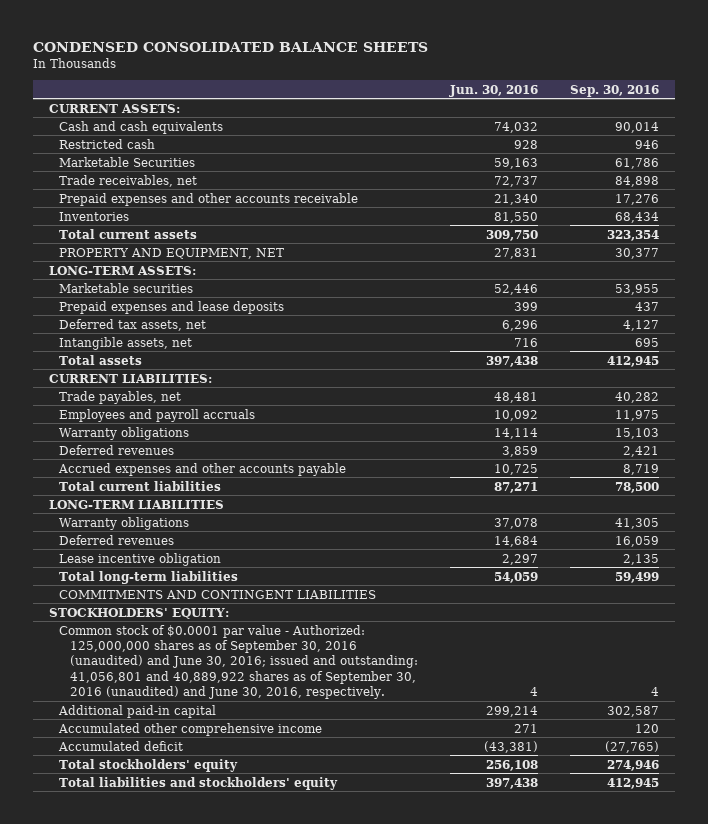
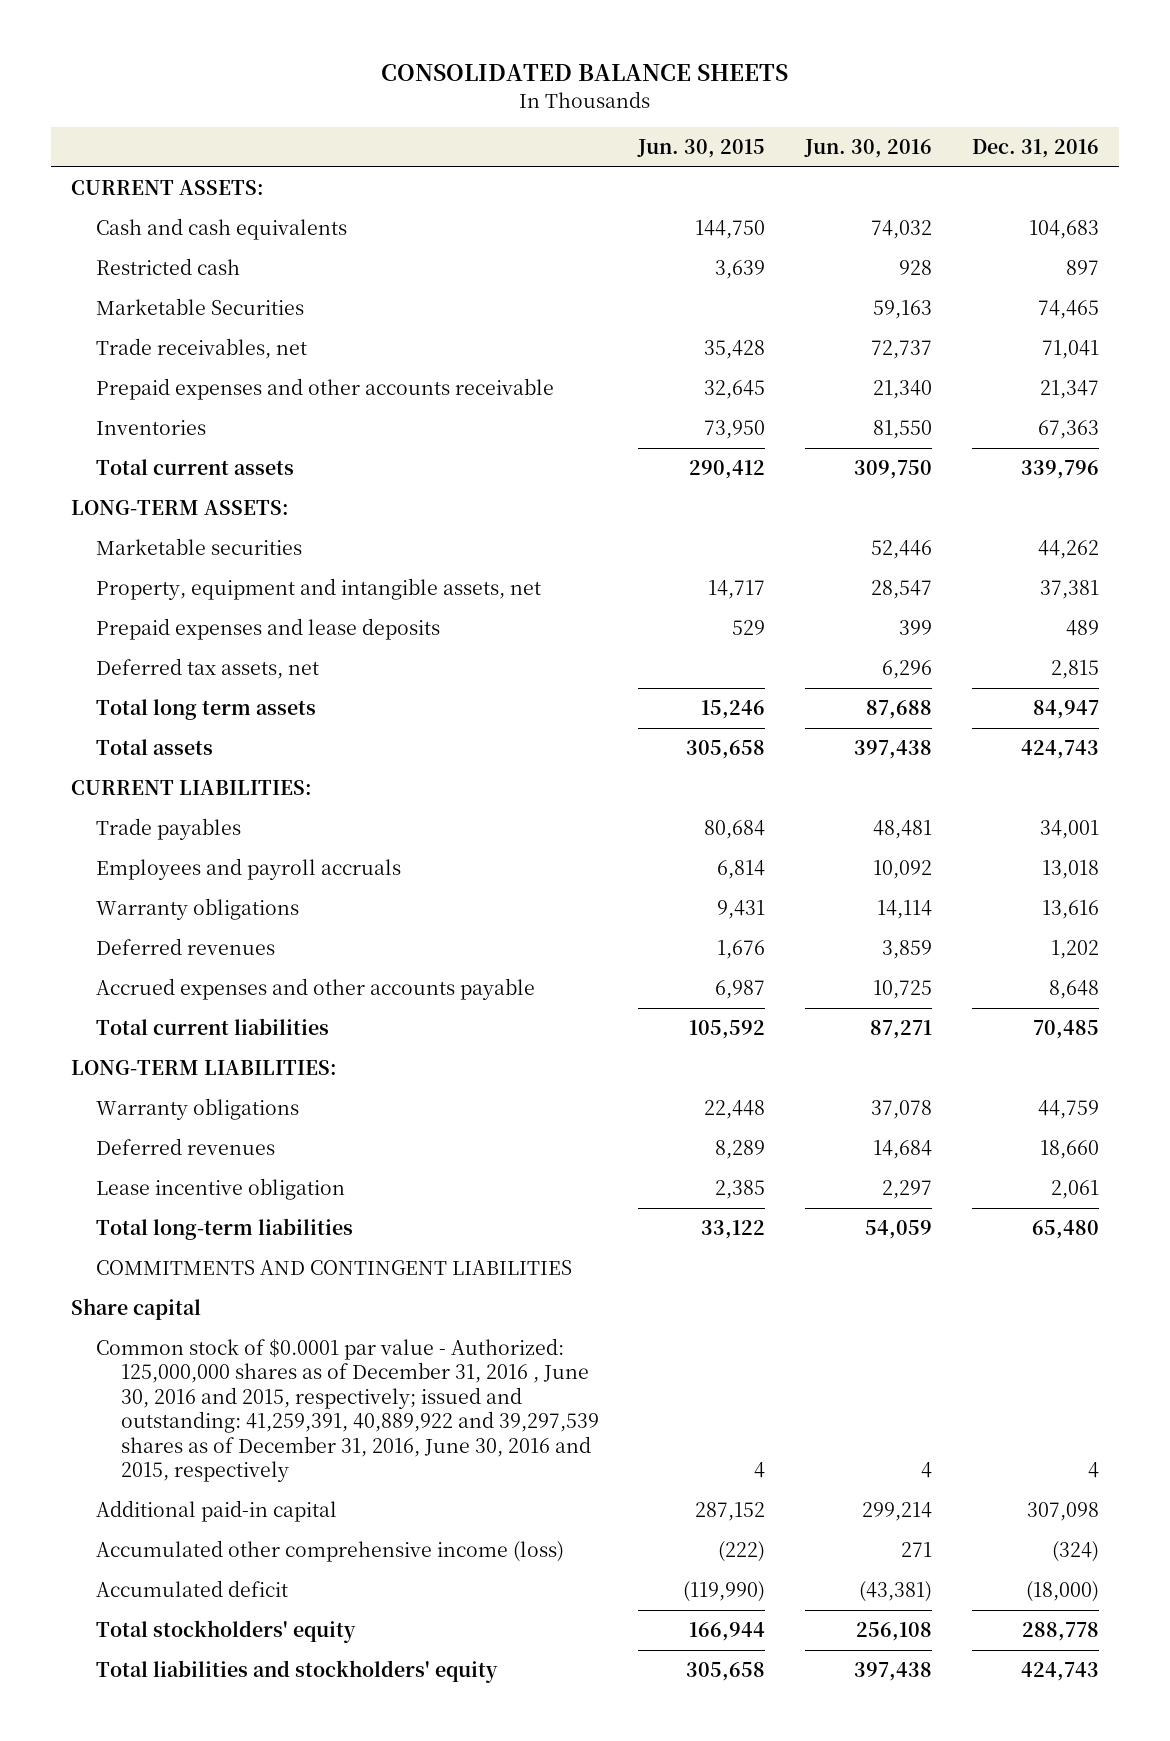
[32,41,428,52] CONDENSED CONSOLIDATED BALANCE SHEETS -> [380,64,788,82] CONSOLIDATED BALANCE SHEETS
[570,84,660,97] Sep. 30, 2016 -> none
none -> [637,139,766,159] Jun. 30, 2015
none -> [972,139,1100,159] Dec. 31, 2016
[59,247,285,259] PROPERTY AND EQUIPMENT, NET -> none
none -> [95,577,541,600] Property, equipment and intangible assets, net
[59,336,193,350] Intangible assets, net -> none
none -> [95,698,316,720] Total long term assets
[59,390,182,404] Trade payables, net -> [95,817,241,840] Trade payables
[48,499,224,509] LONG-TERM LIABILITIES -> [70,1059,337,1075] LONG-TERM LIABILITIES:
[48,607,229,619] STOCKHOLDERS' EQUITY: -> none
none -> [70,1297,201,1320] Share capital
[59,624,418,700] Common stock of $0.0001 par value - Authorized: 125,000,000 shares as of September 30, 2016 (unaudited) and June 30, 2016; issued and outstanding: 41,056,801 and 40,889,922 shares as of September 30, 2016 (unaudited) and June 30, 2016, respectively. -> [95,1337,599,1483] Common stock of $0.0001 par value - Authorized: 125,000,000 shares as of December 31, 2016 , June 30, 2016 and 2015, respectively; issued and outstanding: 41,259,391, 40,889,922 and 39,297,539 shares as of December 31, 2016, June 30, 2016 and 2015, respectively
[58,722,323,736] Accumulated other comprehensive income -> [95,1539,564,1562] Accumulated other comprehensive income (loss)

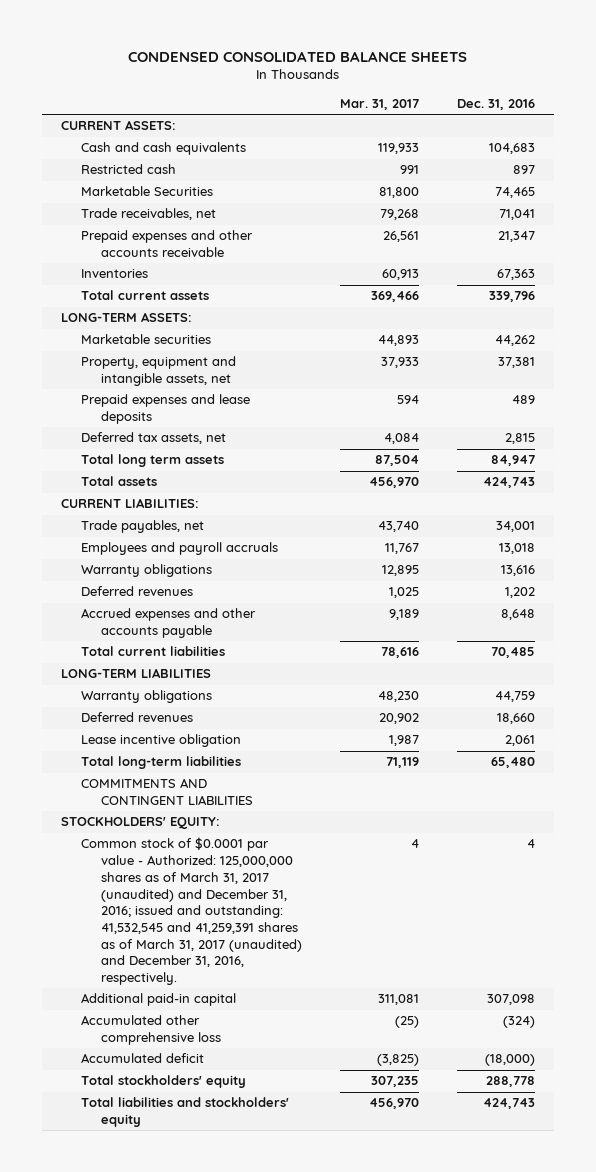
[380,64,788,82] CONSOLIDATED BALANCE SHEETS -> [127,50,467,62] CONDENSED CONSOLIDATED BALANCE SHEETS
[637,139,766,159] Jun. 30, 2015 -> none
[804,139,933,159] Jun. 30, 2016 -> none
none -> [340,98,420,110] Mar. 31, 2017
[95,817,241,840] Trade payables -> [80,520,204,534] Trade payables, net
[70,1059,337,1075] LONG-TERM LIABILITIES: -> [60,668,211,679] LONG-TERM LIABILITIES
[70,1297,201,1320] Share capital -> none
none -> [60,817,220,830] STOCKHOLDERS' EQUITY:
[95,1337,599,1483] Common stock of $0.0001 par value - Authorized: 125,000,000 shares as of December 31, 2016 , June 30, 2016 and 2015, respectively; issued and outstanding: 41,259,391, 40,889,922 and 39,297,539 shares as of December 31, 2016, June 30, 2016 and 2015, respectively -> [80,837,303,986] Common stock of $0.0001 par value - Authorized: 125,000,000 shares as of March 31, 2017 (unaudited) and December 31, 2016; issued and outstanding: 41,532,545 and 41,259,391 shares as of March 31, 2017 (unaudited) and December 31, 2016, respectively.
[95,1539,564,1562] Accumulated other comprehensive income (loss) -> [80,1015,222,1046] Accumulated other comprehensive loss

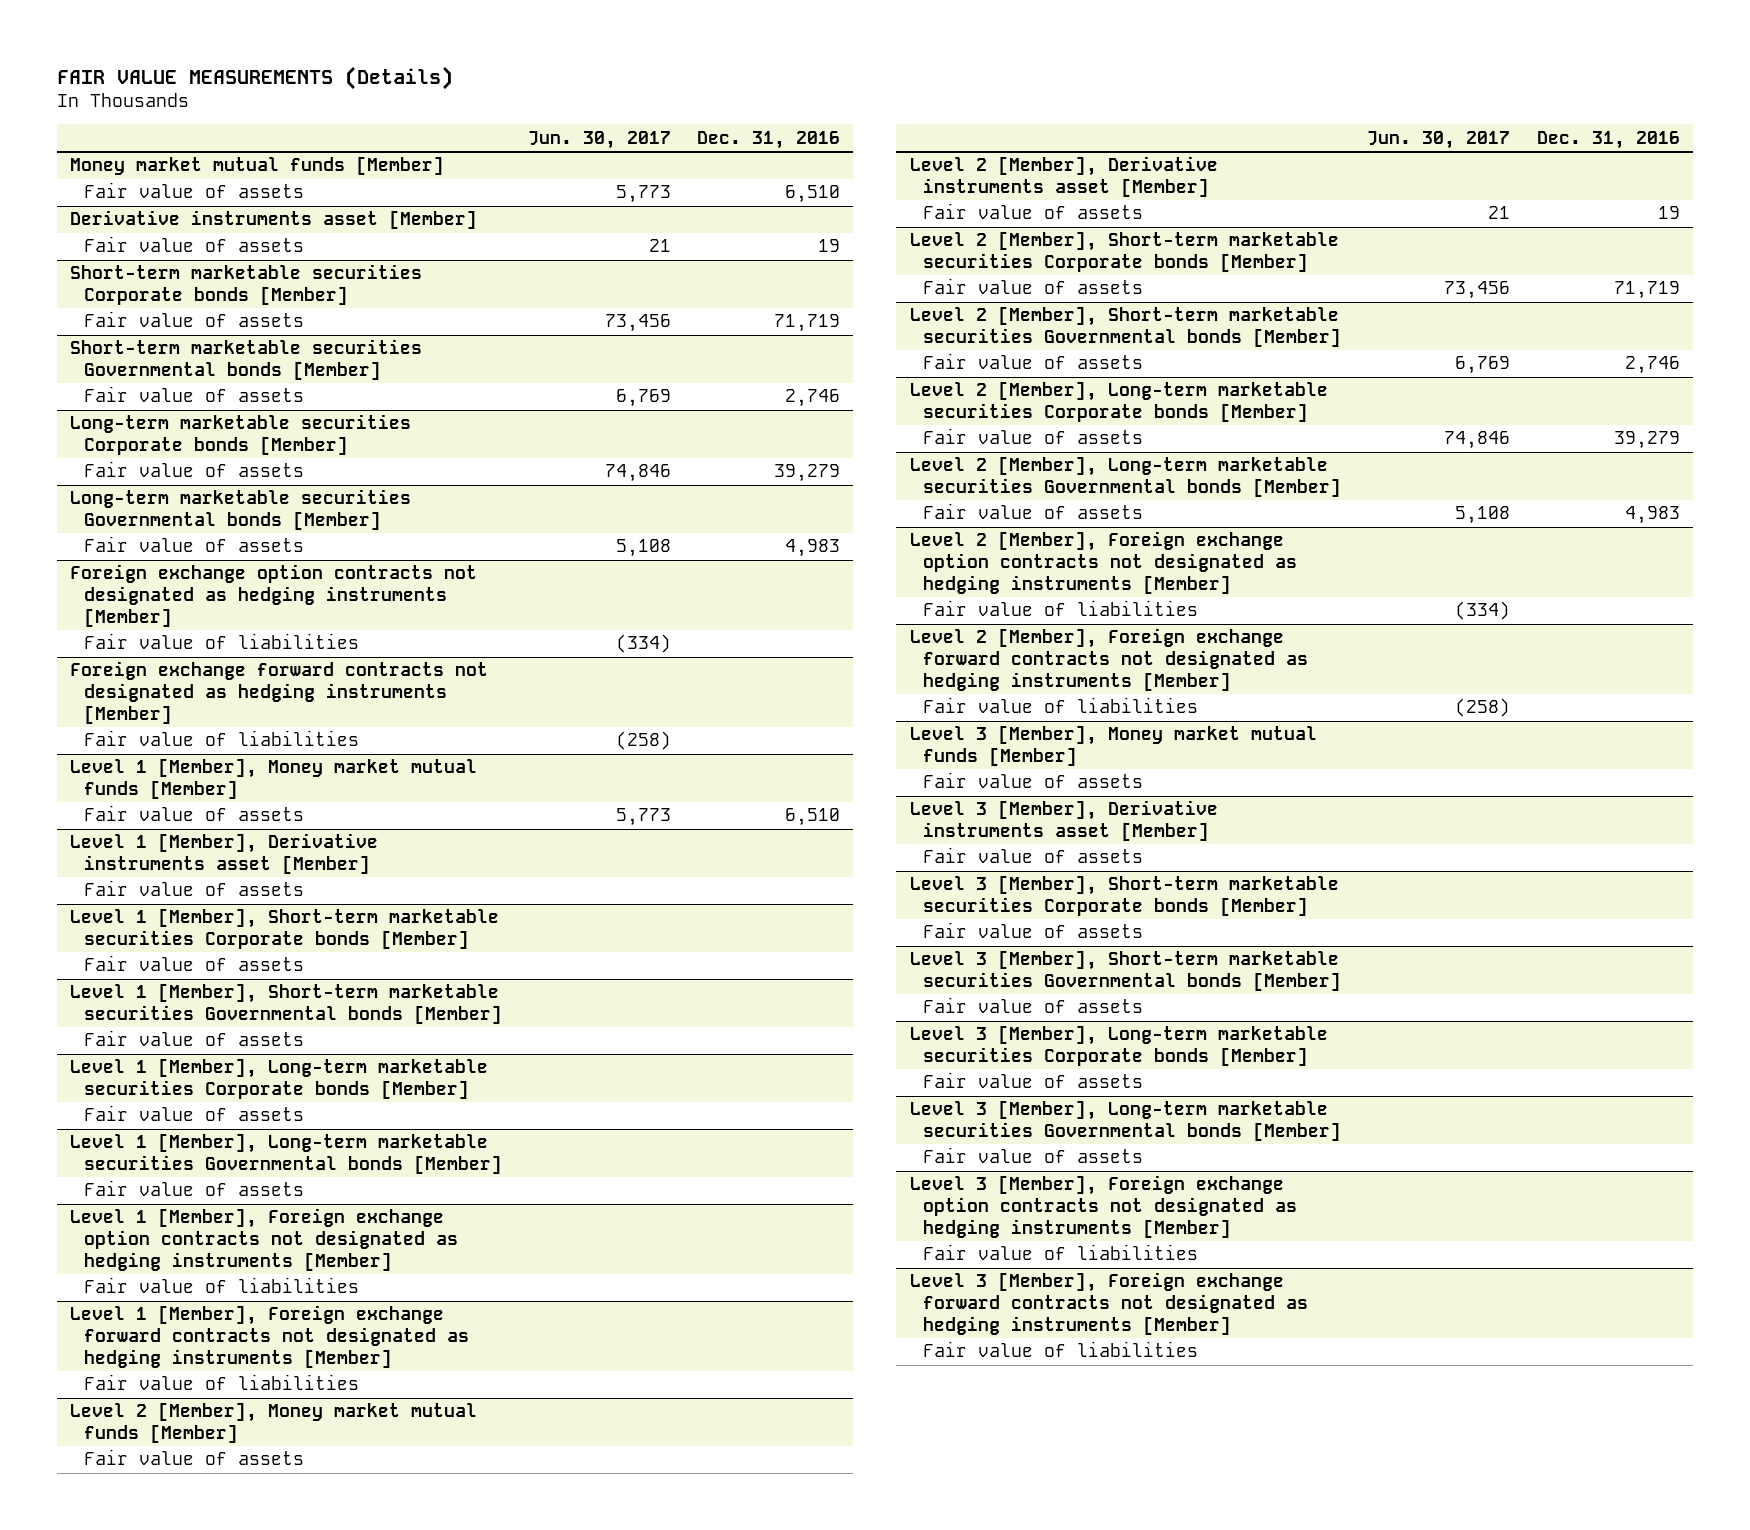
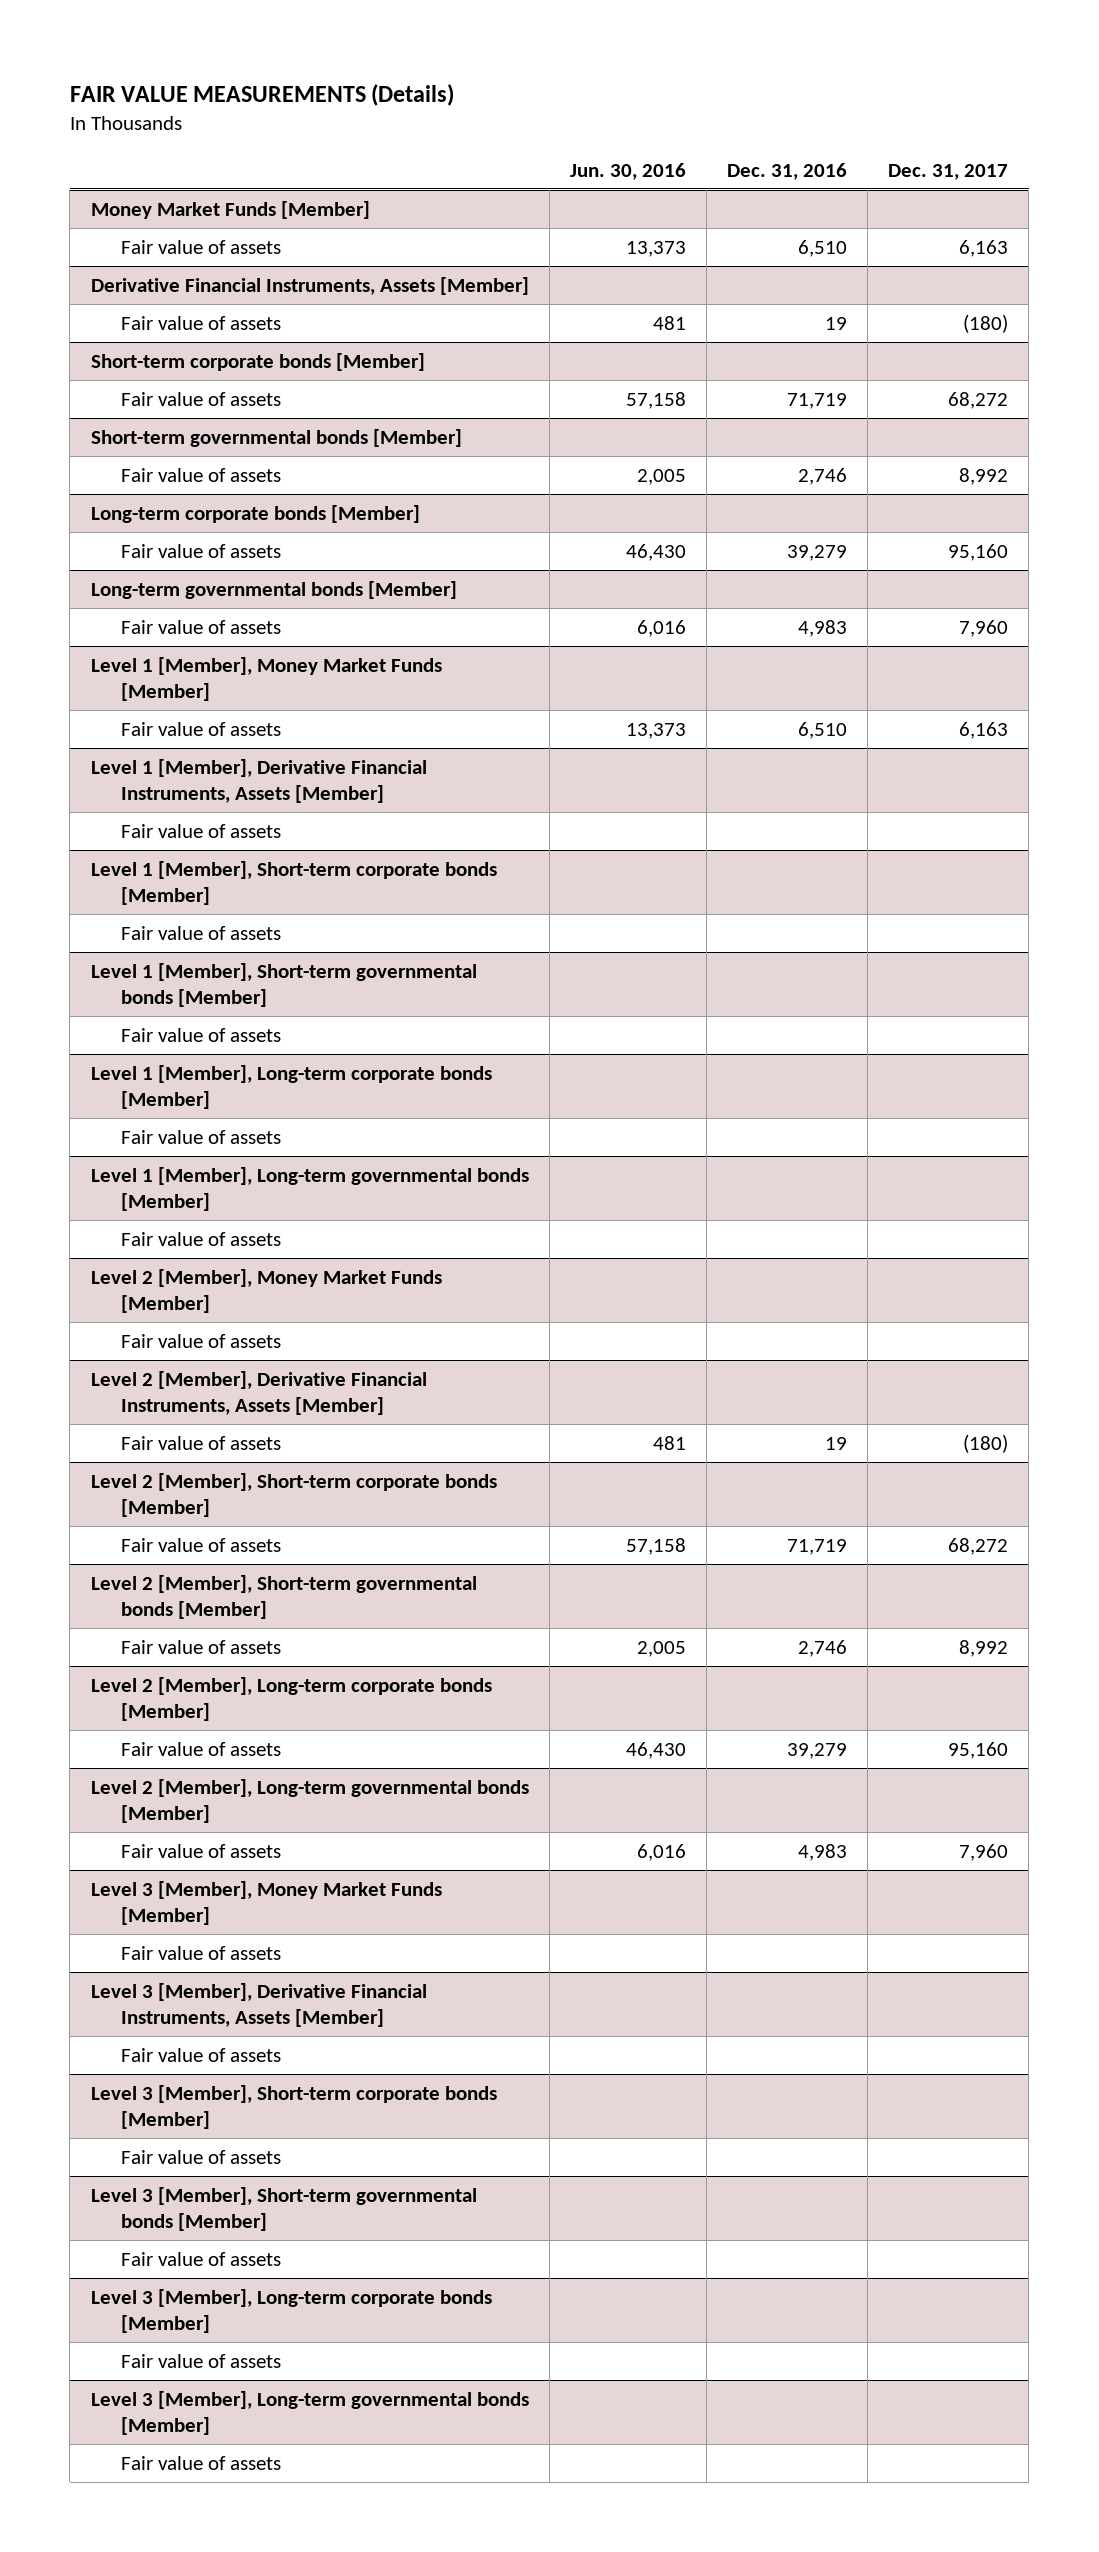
[527,130,671,149] Jun. 30, 2017 -> none
none -> [569,162,686,180] Jun. 30, 2016
none -> [888,163,1009,180] Dec. 31, 2017
[69,156,444,176] Money market mutual funds [Member] -> [90,200,370,219] Money Market Funds [Member]
[69,210,477,230] Derivative instruments asset [Member] -> [90,276,529,295] Derivative Financial Instruments, Assets [Member]
[69,264,422,306] Short-term marketable securities Corporate bonds [Member] -> [90,352,425,371] Short-term corporate bonds [Member]
[69,339,422,381] Short-term marketable securities Governmental bonds [Member] -> [90,428,462,447] Short-term governmental bonds [Member]
[69,414,411,456] Long-term marketable securities Corporate bonds [Member] -> [90,504,420,523] Long-term corporate bonds [Member]
[69,489,411,531] Long-term marketable securities Governmental bonds [Member] -> [90,580,457,599] Long-term governmental bonds [Member]
[69,564,477,627] Foreign exchange option contracts not designated as hedging instruments [Member] -> none
[83,633,359,650] Fair value of liabilities -> none
[69,661,488,724] Foreign exchange forward contracts not designated as hedging instruments [Member] -> none
[83,730,359,747] Fair value of liabilities -> none
[69,758,477,800] Level 1 [Member], Money market mutual funds [Member] -> [90,656,442,701] Level 1 [Member], Money Market Funds [Member]
[69,833,378,875] Level 1 [Member], Derivative instruments asset [Member] -> [90,758,427,803] Level 1 [Member], Derivative Financial Instruments, Assets [Member]
[69,908,499,950] Level 1 [Member], Short-term marketable securities Corporate bonds [Member] -> [90,860,497,905] Level 1 [Member], Short-term corporate bonds [Member]
[69,983,502,1025] Level 1 [Member], Short-term marketable securities Governmental bonds [Member] -> [90,962,477,1007] Level 1 [Member], Short-term governmental bonds [Member]
[69,1058,488,1100] Level 1 [Member], Long-term marketable securities Corporate bonds [Member] -> [90,1064,492,1109] Level 1 [Member], Long-term corporate bonds [Member]
[69,1133,502,1175] Level 1 [Member], Long-term marketable securities Governmental bonds [Member] -> [90,1166,529,1211] Level 1 [Member], Long-term governmental bonds [Member]
[69,1208,458,1271] Level 1 [Member], Foreign exchange option contracts not designated as hedging instruments [Member] -> none
[83,1277,359,1294] Fair value of liabilities -> none
[69,1305,469,1368] Level 1 [Member], Foreign exchange forward contracts not designated as hedging instruments [Member] -> none
[83,1374,359,1391] Fair value of liabilities -> none
[69,1402,477,1444] Level 2 [Member], Money market mutual funds [Member] -> [90,1268,442,1313] Level 2 [Member], Money Market Funds [Member]
[909,156,1218,198] Level 2 [Member], Derivative instruments asset [Member] -> [90,1370,427,1415] Level 2 [Member], Derivative Financial Instruments, Assets [Member]
[909,231,1339,273] Level 2 [Member], Short-term marketable securities Corporate bonds [Member] -> [90,1472,497,1517] Level 2 [Member], Short-term corporate bonds [Member]
[909,306,1342,348] Level 2 [Member], Short-term marketable securities Governmental bonds [Member] -> [90,1574,477,1619] Level 2 [Member], Short-term governmental bonds [Member]
[909,381,1328,423] Level 2 [Member], Long-term marketable securities Corporate bonds [Member] -> [90,1676,492,1721] Level 2 [Member], Long-term corporate bonds [Member]
[909,456,1342,498] Level 2 [Member], Long-term marketable securities Governmental bonds [Member] -> [90,1778,529,1823] Level 2 [Member], Long-term governmental bonds [Member]
[909,531,1298,594] Level 2 [Member], Foreign exchange option contracts not designated as hedging instruments [Member] -> none
[923,600,1199,617] Fair value of liabilities -> none
[909,628,1309,691] Level 2 [Member], Foreign exchange forward contracts not designated as hedging instruments [Member] -> none
[923,697,1199,714] Fair value of liabilities -> none
[909,725,1317,767] Level 3 [Member], Money market mutual funds [Member] -> [90,1880,442,1925] Level 3 [Member], Money Market Funds [Member]
[909,800,1218,842] Level 3 [Member], Derivative instruments asset [Member] -> [90,1982,427,2027] Level 3 [Member], Derivative Financial Instruments, Assets [Member]
[909,875,1339,917] Level 3 [Member], Short-term marketable securities Corporate bonds [Member] -> [90,2084,497,2129] Level 3 [Member], Short-term corporate bonds [Member]
[909,950,1342,992] Level 3 [Member], Short-term marketable securities Governmental bonds [Member] -> [90,2186,477,2231] Level 3 [Member], Short-term governmental bonds [Member]
[909,1025,1328,1067] Level 3 [Member], Long-term marketable securities Corporate bonds [Member] -> [90,2288,492,2333] Level 3 [Member], Long-term corporate bonds [Member]
[909,1100,1342,1142] Level 3 [Member], Long-term marketable securities Governmental bonds [Member] -> [90,2390,529,2435] Level 3 [Member], Long-term governmental bonds [Member]
[909,1175,1298,1238] Level 3 [Member], Foreign exchange option contracts not designated as hedging instruments [Member] -> none
[923,1244,1199,1261] Fair value of liabilities -> none
[909,1272,1309,1335] Level 3 [Member], Foreign exchange forward contracts not designated as hedging instruments [Member] -> none
[923,1341,1199,1358] Fair value of liabilities -> none

